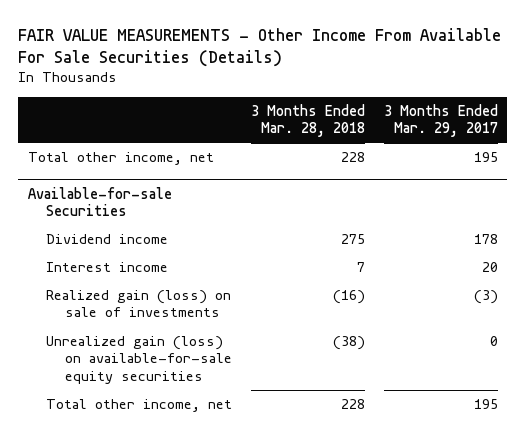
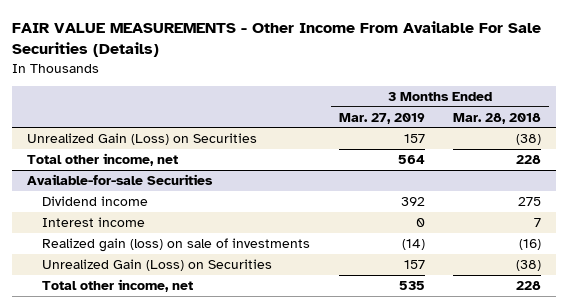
[383,103,498,138] 3 Months Ended Mar. 29, 2017 -> none
none -> [338,112,425,124] Mar. 27, 2019
none -> [26,132,257,145] Unrealized Gain (Loss) on Securities
[46,336,232,384] Unrealized gain (loss) on available-for-sale equity securities -> [41,258,272,271] Unrealized Gain (Loss) on Securities

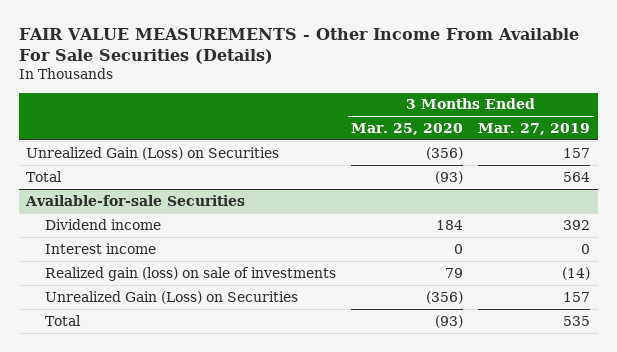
[453,112,542,124] Mar. 28, 2018 -> none
none -> [351,123,464,136] Mar. 25, 2020
[26,152,178,166] Total other income, net -> [26,170,63,182] Total
[41,278,193,292] Total other income, net -> [45,314,82,326] Total

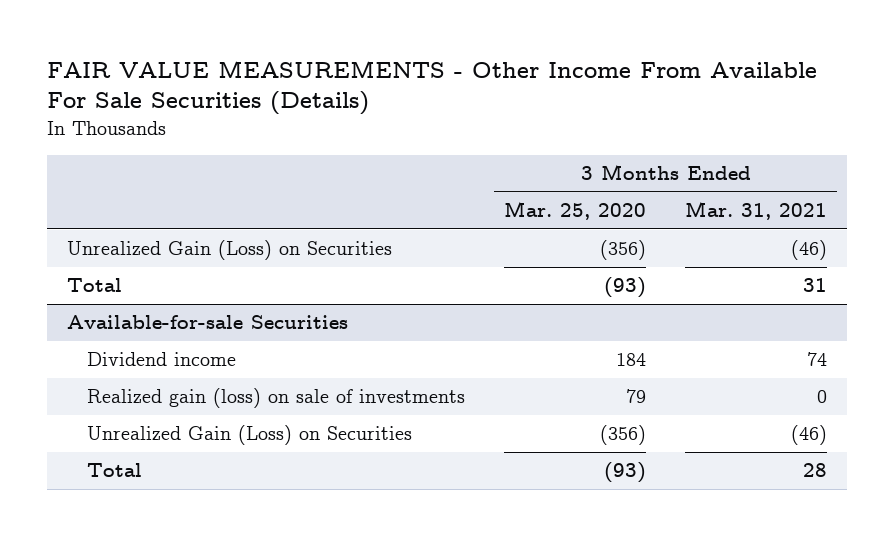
[478,123,591,136] Mar. 27, 2019 -> none
none -> [685,200,828,220] Mar. 31, 2021
[45,242,157,254] Interest income -> none

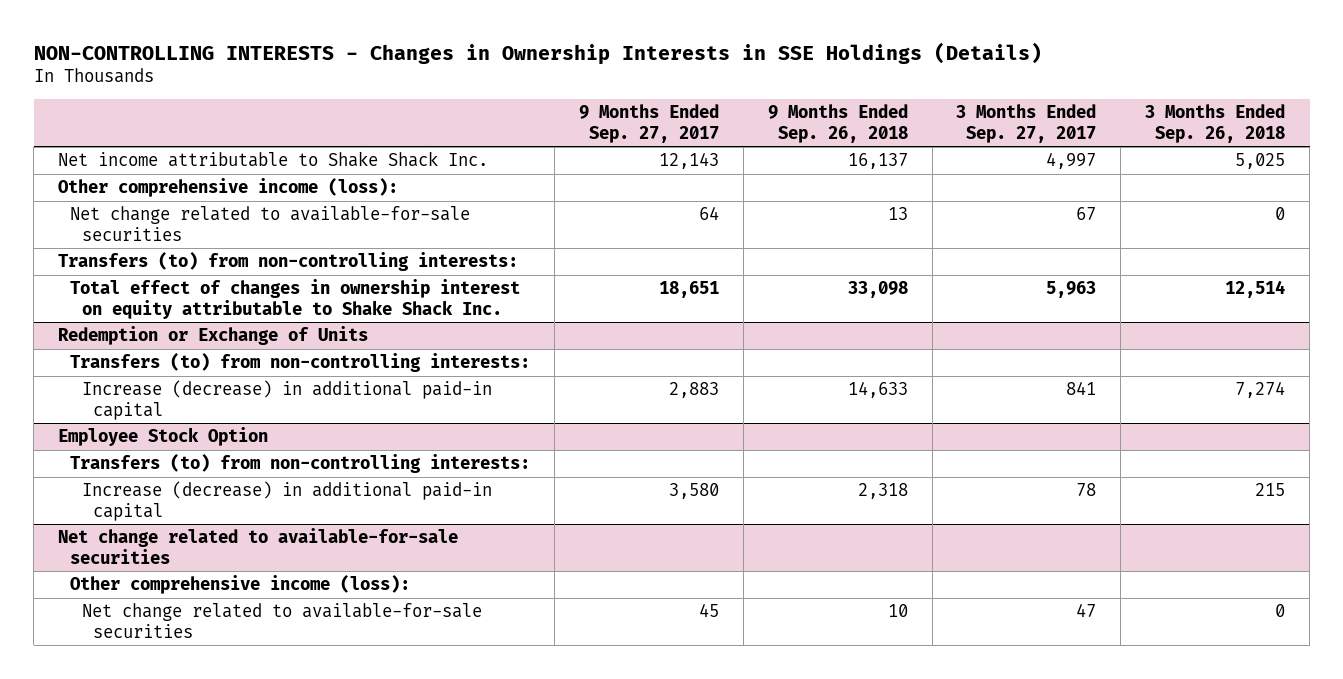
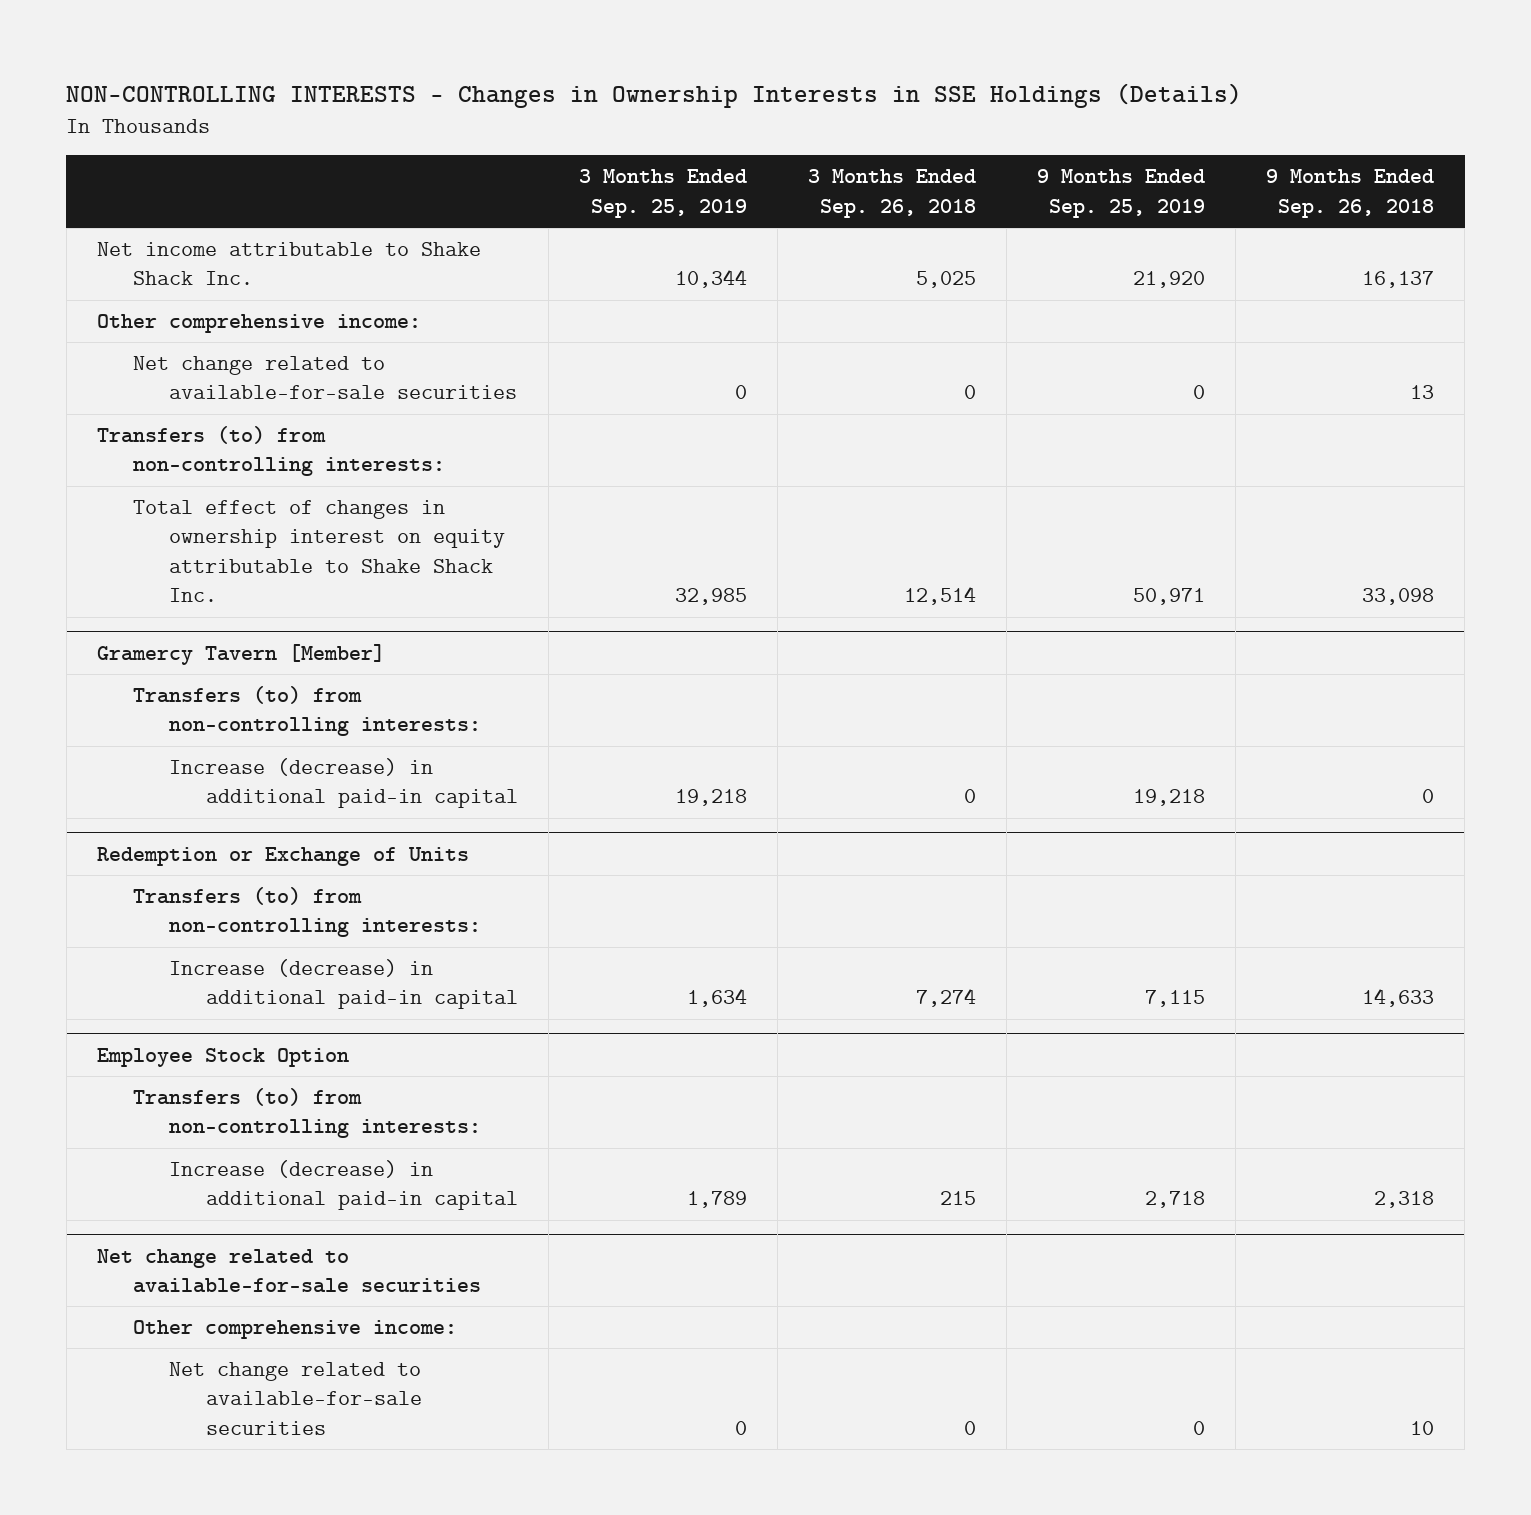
[578,104,719,143] 9 Months Ended Sep. 27, 2017 -> none
[956,104,1097,143] 3 Months Ended Sep. 27, 2017 -> none
none -> [578,169,747,218] 3 Months Ended Sep. 25, 2019
none -> [1037,169,1206,218] 9 Months Ended Sep. 25, 2019
[58,178,399,198] Other comprehensive income (loss): -> [97,314,422,334] Other comprehensive income:
none -> [97,643,386,665] Gramercy Tavern [Member]
none -> [133,686,482,737] Transfers (to) from non-controlling interests:
none -> [169,758,518,809] Increase (decrease) in additional paid-in capital
[69,575,410,595] Other comprehensive income (loss): -> [133,1320,458,1340] Other comprehensive income:

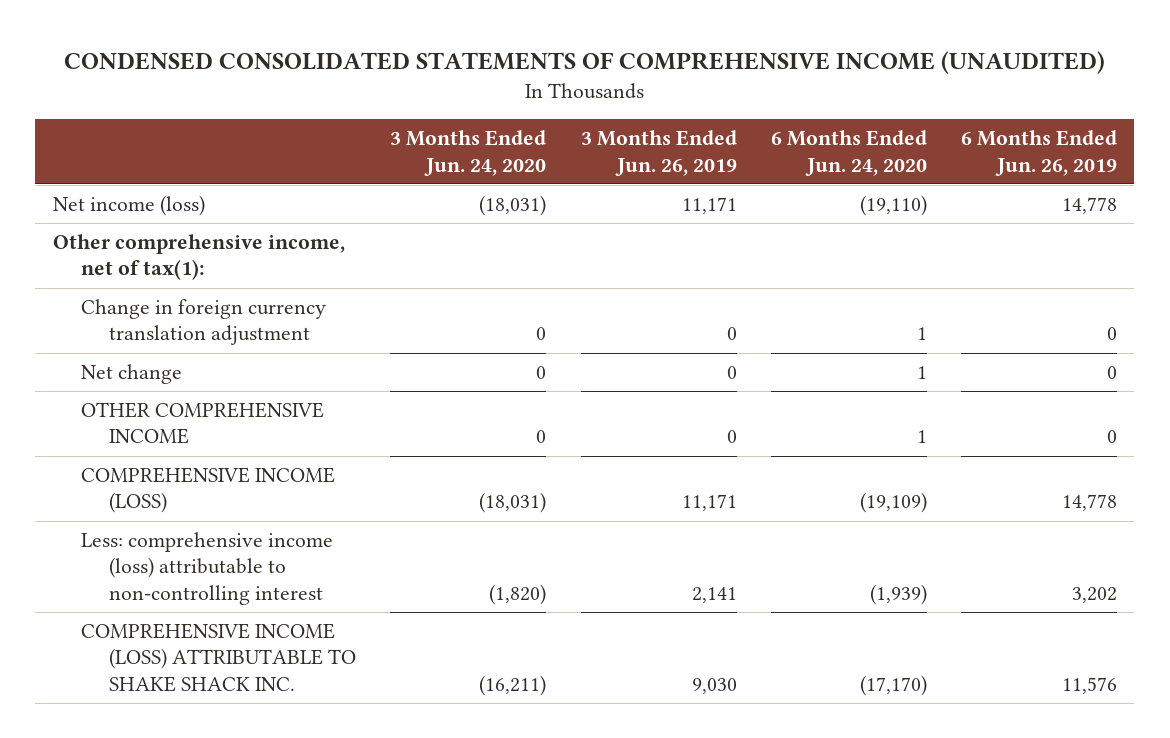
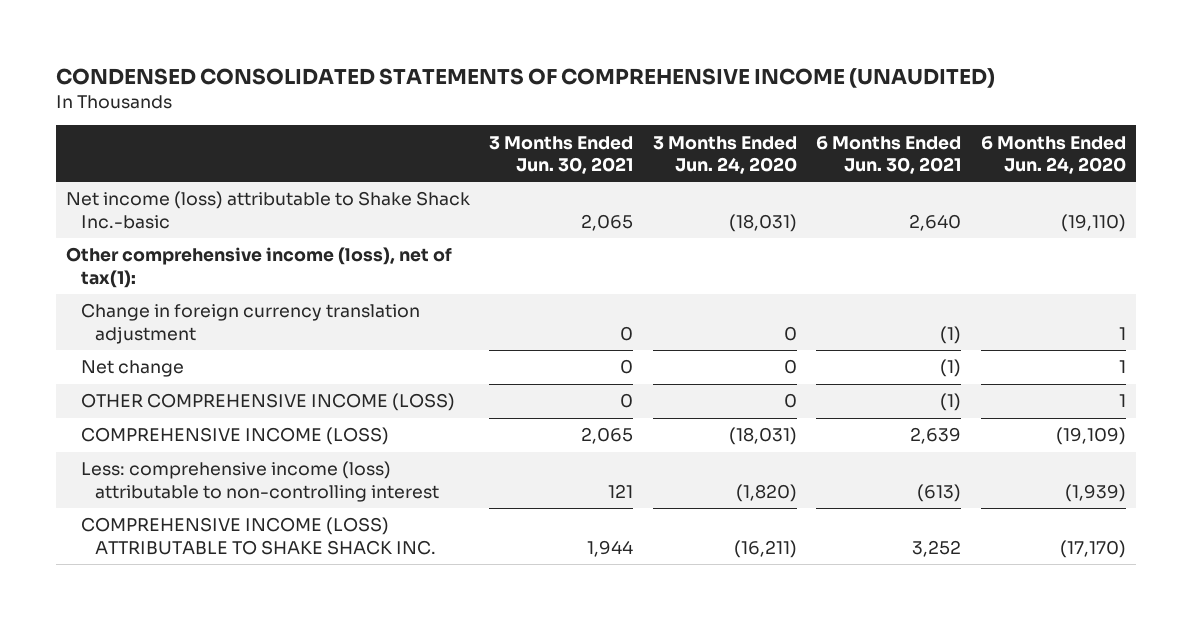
[580,130,737,176] 3 Months Ended Jun. 26, 2019 -> none
[961,130,1118,176] 6 Months Ended Jun. 26, 2019 -> none
none -> [489,135,634,174] 3 Months Ended Jun. 30, 2021
none -> [816,135,962,174] 6 Months Ended Jun. 30, 2021
[52,195,205,217] Net income (loss) -> [66,191,471,229] Net income (loss) attributable to Shake Shack Inc.-basic
[52,234,345,281] Other comprehensive income, net of tax(1): -> [66,247,453,288] Other comprehensive income (loss), net of tax(1):
[80,402,324,445] OTHER COMPREHENSIVE INCOME -> [80,393,455,412] OTHER COMPREHENSIVE INCOME (LOSS)

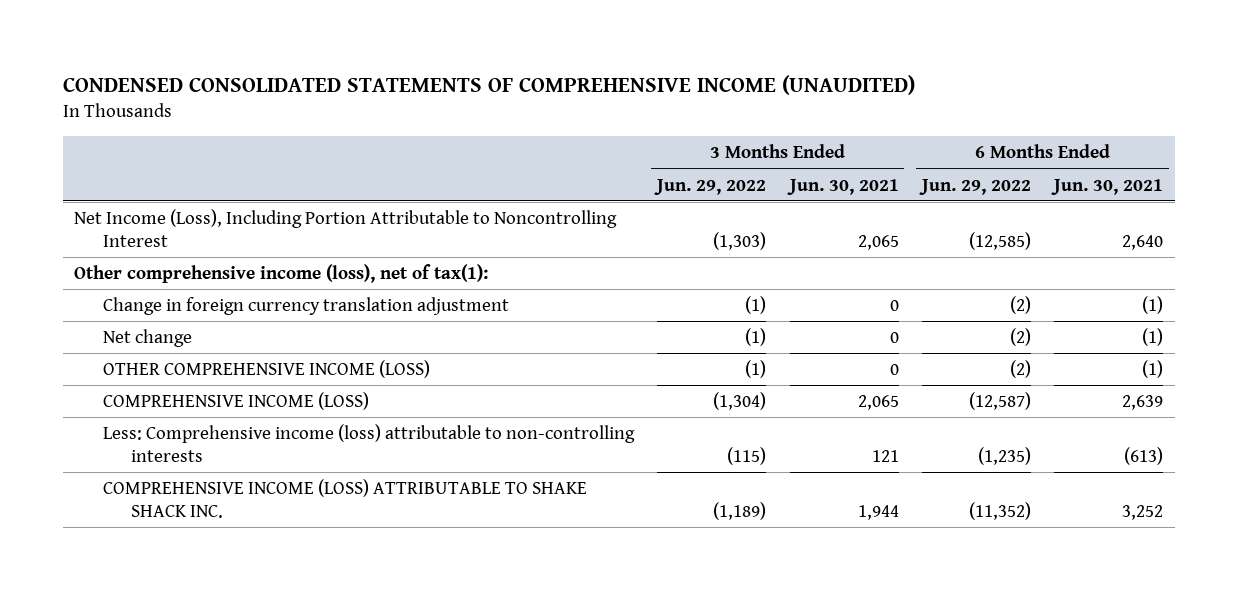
[652,135,797,174] 3 Months Ended Jun. 24, 2020 -> none
[980,135,1126,174] 6 Months Ended Jun. 24, 2020 -> none
none -> [654,178,767,195] Jun. 29, 2022
none -> [918,178,1031,195] Jun. 29, 2022
[66,191,471,229] Net income (loss) attributable to Shake Shack Inc.-basic -> [74,208,618,247] Net Income (Loss), Including Portion Attributable to Noncontrolling Interest
[80,461,440,502] Less: comprehensive income (loss) attributable to non-controlling interest -> [102,423,635,462] Less: Comprehensive income (loss) attributable to non-controlling interests

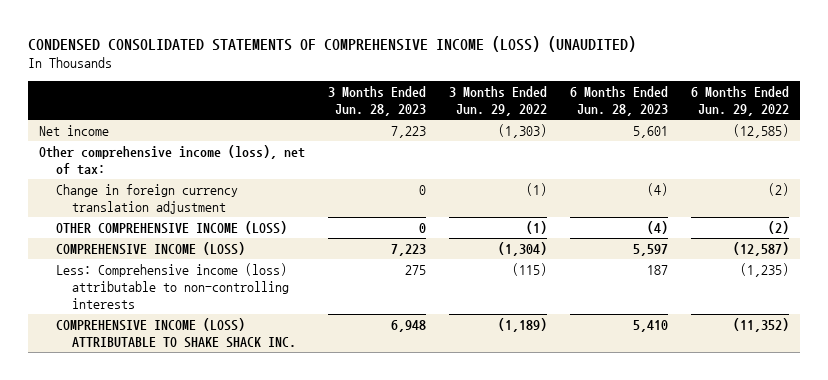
[62,74,915,95] CONDENSED CONSOLIDATED STATEMENTS OF COMPREHENSIVE INCOME (UNAUDITED) -> [27,35,636,52] CONDENSED CONSOLIDATED STATEMENTS OF COMPREHENSIVE INCOME (LOSS) (UNAUDITED)
[786,178,899,195] Jun. 30, 2021 -> none
[1051,178,1164,195] Jun. 30, 2021 -> none
none -> [328,85,427,116] 3 Months Ended Jun. 28, 2023
none -> [570,85,669,116] 6 Months Ended Jun. 28, 2023
[74,208,618,247] Net Income (Loss), Including Portion Attributable to Noncontrolling Interest -> [39,124,110,136] Net income
[74,263,489,283] Other comprehensive income (loss), net of tax(1): -> [39,144,306,176] Other comprehensive income (loss), net of tax:
[102,328,192,347] Net change -> none

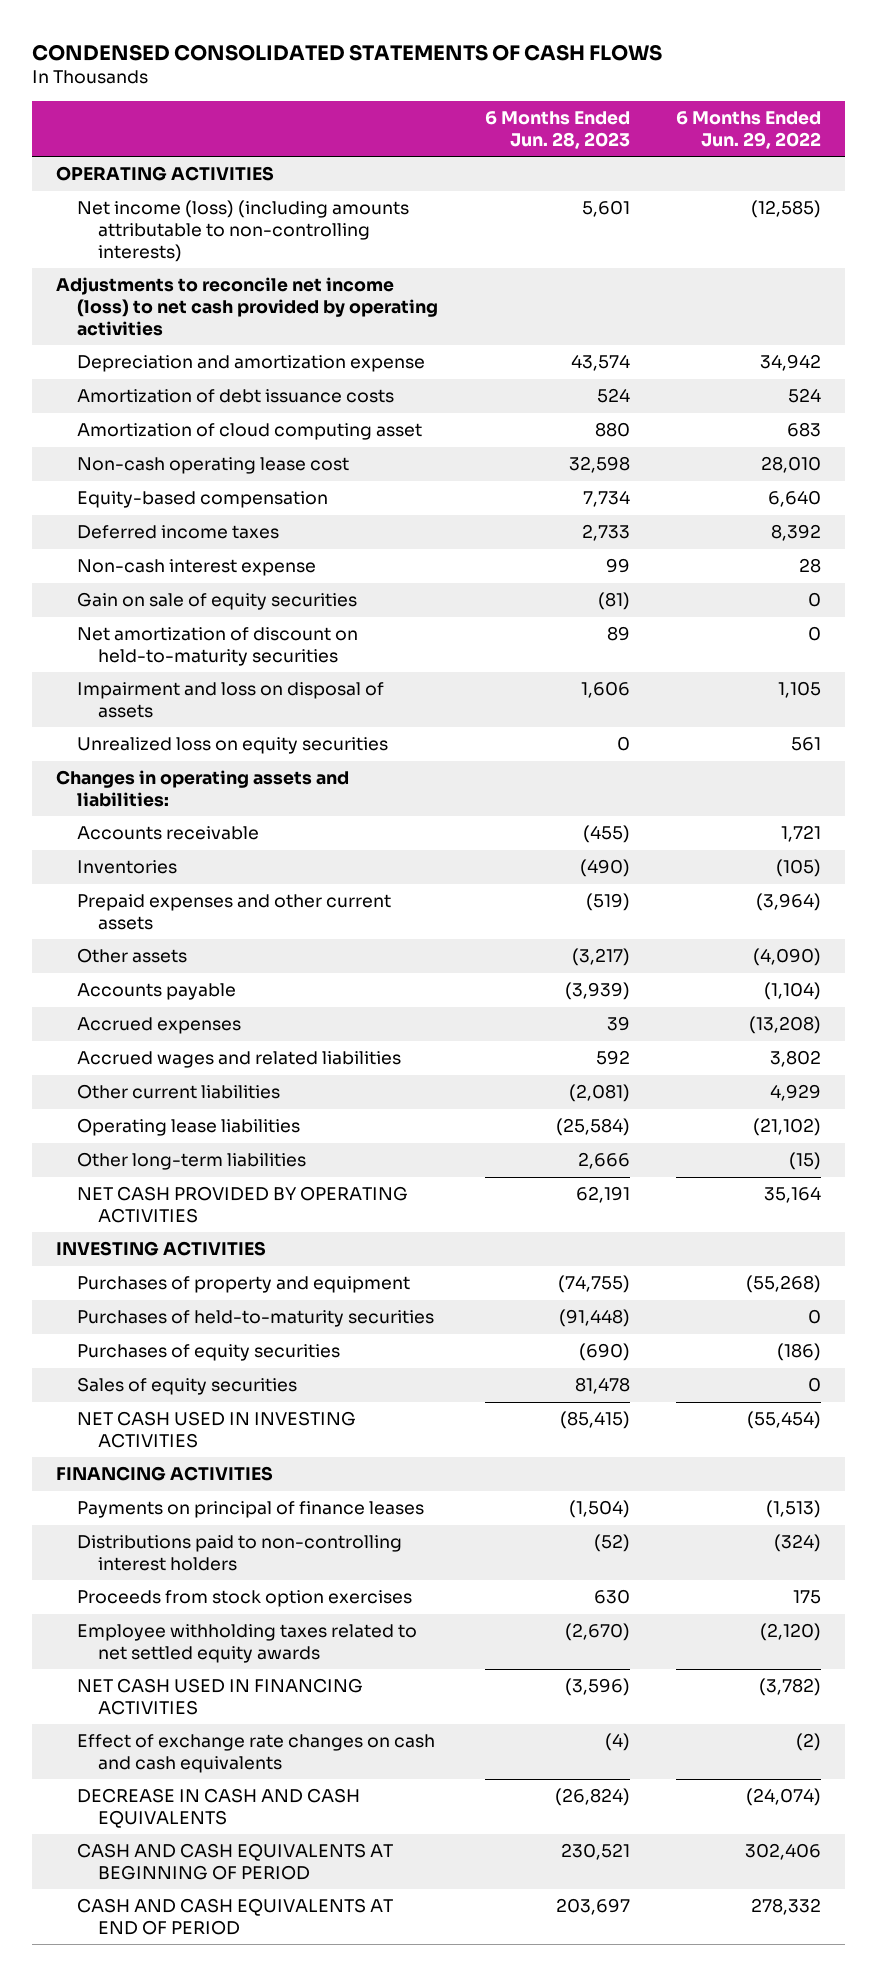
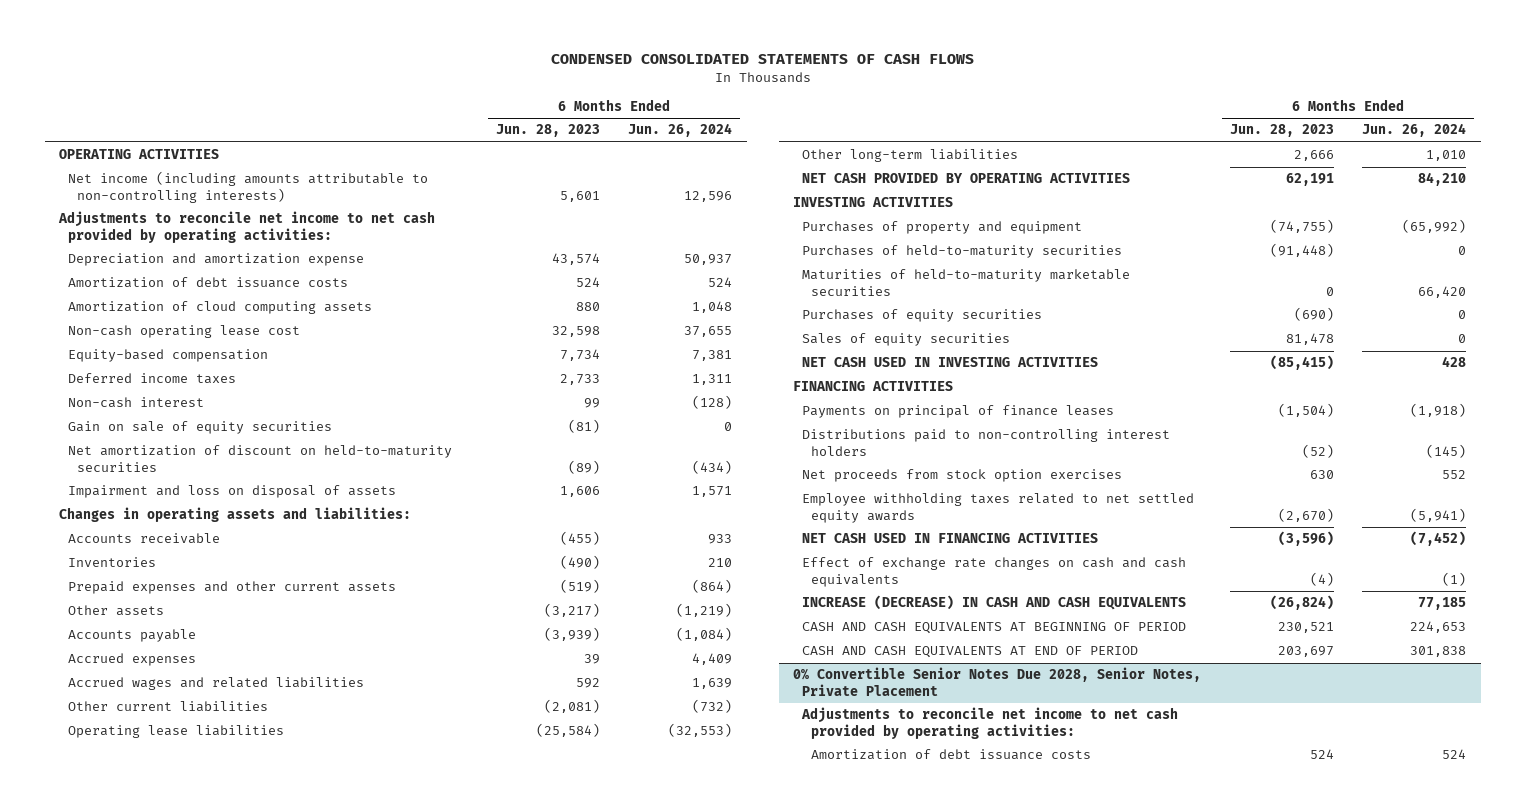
[676,111,822,149] 6 Months Ended Jun. 29, 2022 -> none
none -> [628,123,733,138] Jun. 26, 2024
[76,200,409,262] Net income (loss) (including amounts attributable to non-controlling interests) -> [67,171,428,203] Net income (including amounts attributable to non-controlling interests)
[55,277,438,336] Adjustments to reconcile net income (loss) to net cash provided by operating activities -> [57,211,435,243] Adjustments to reconcile net income to net cash provided by operating activities:
[76,423,422,441] Amortization of cloud computing asset -> [67,301,372,315] Amortization of cloud computing assets
[76,559,316,577] Non-cash interest expense -> [67,397,204,409] Non-cash interest
[606,626,630,642] 89 -> [567,459,600,474] (89)
[76,737,388,755] Unrealized loss on equity securities -> none
none -> [801,269,1130,296] Maturities of held-to-maturity marketable securities
[76,1590,412,1608] Proceeds from stock option exercises -> [801,469,1122,483] Net proceeds from stock option exercises
[76,1788,360,1828] DECREASE IN CASH AND CASH EQUIVALENTS -> [801,595,1186,611] INCREASE (DECREASE) IN CASH AND CASH EQUIVALENTS
none -> [792,667,1201,696] 0% Convertible Senior Notes Due 2028, Senior Notes, Private Placement
none -> [800,707,1178,739] Adjustments to reconcile net income to net cash provided by operating activities:
none -> [810,749,1091,761] Amortization of debt issuance costs

